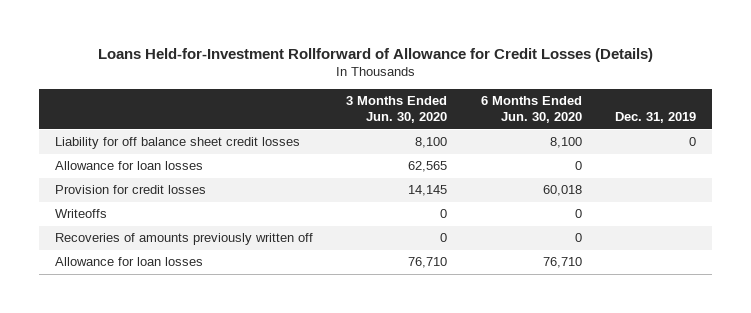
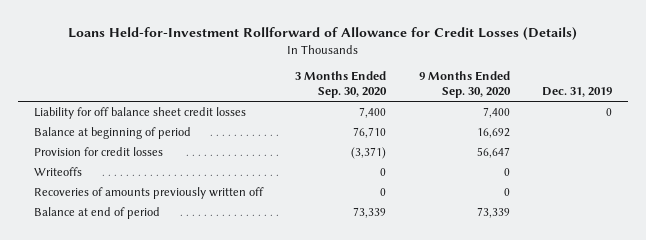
[346,95,448,124] 3 Months Ended Jun. 30, 2020 -> none
[480,95,582,124] 6 Months Ended Jun. 30, 2020 -> none
none -> [295,71,388,98] 3 Months Ended Sep. 30, 2020
none -> [418,71,511,98] 9 Months Ended Sep. 30, 2020
[55,161,204,171] Allowance for loan losses -> [34,127,192,140] Balance at beginning of period
[55,257,204,267] Allowance for loan losses -> [34,207,161,220] Balance at end of period

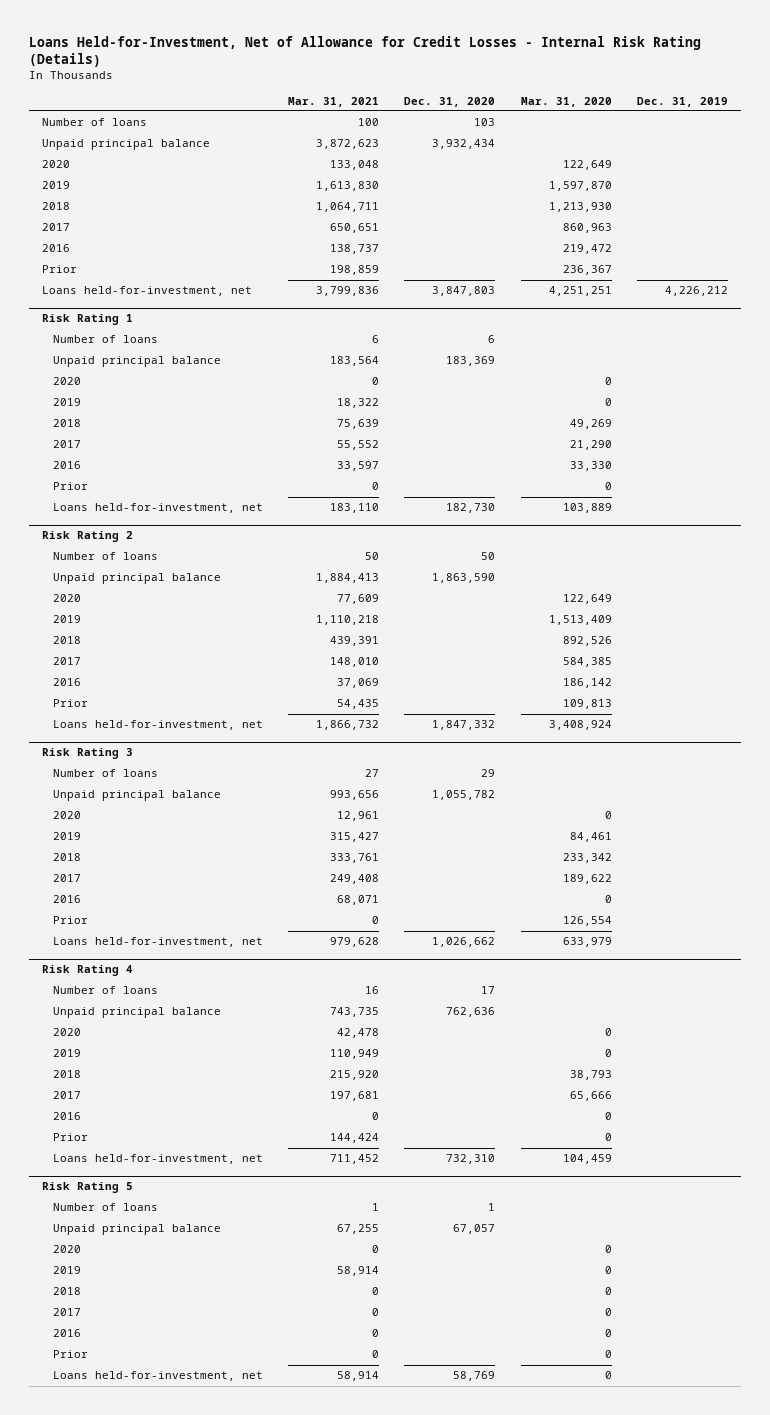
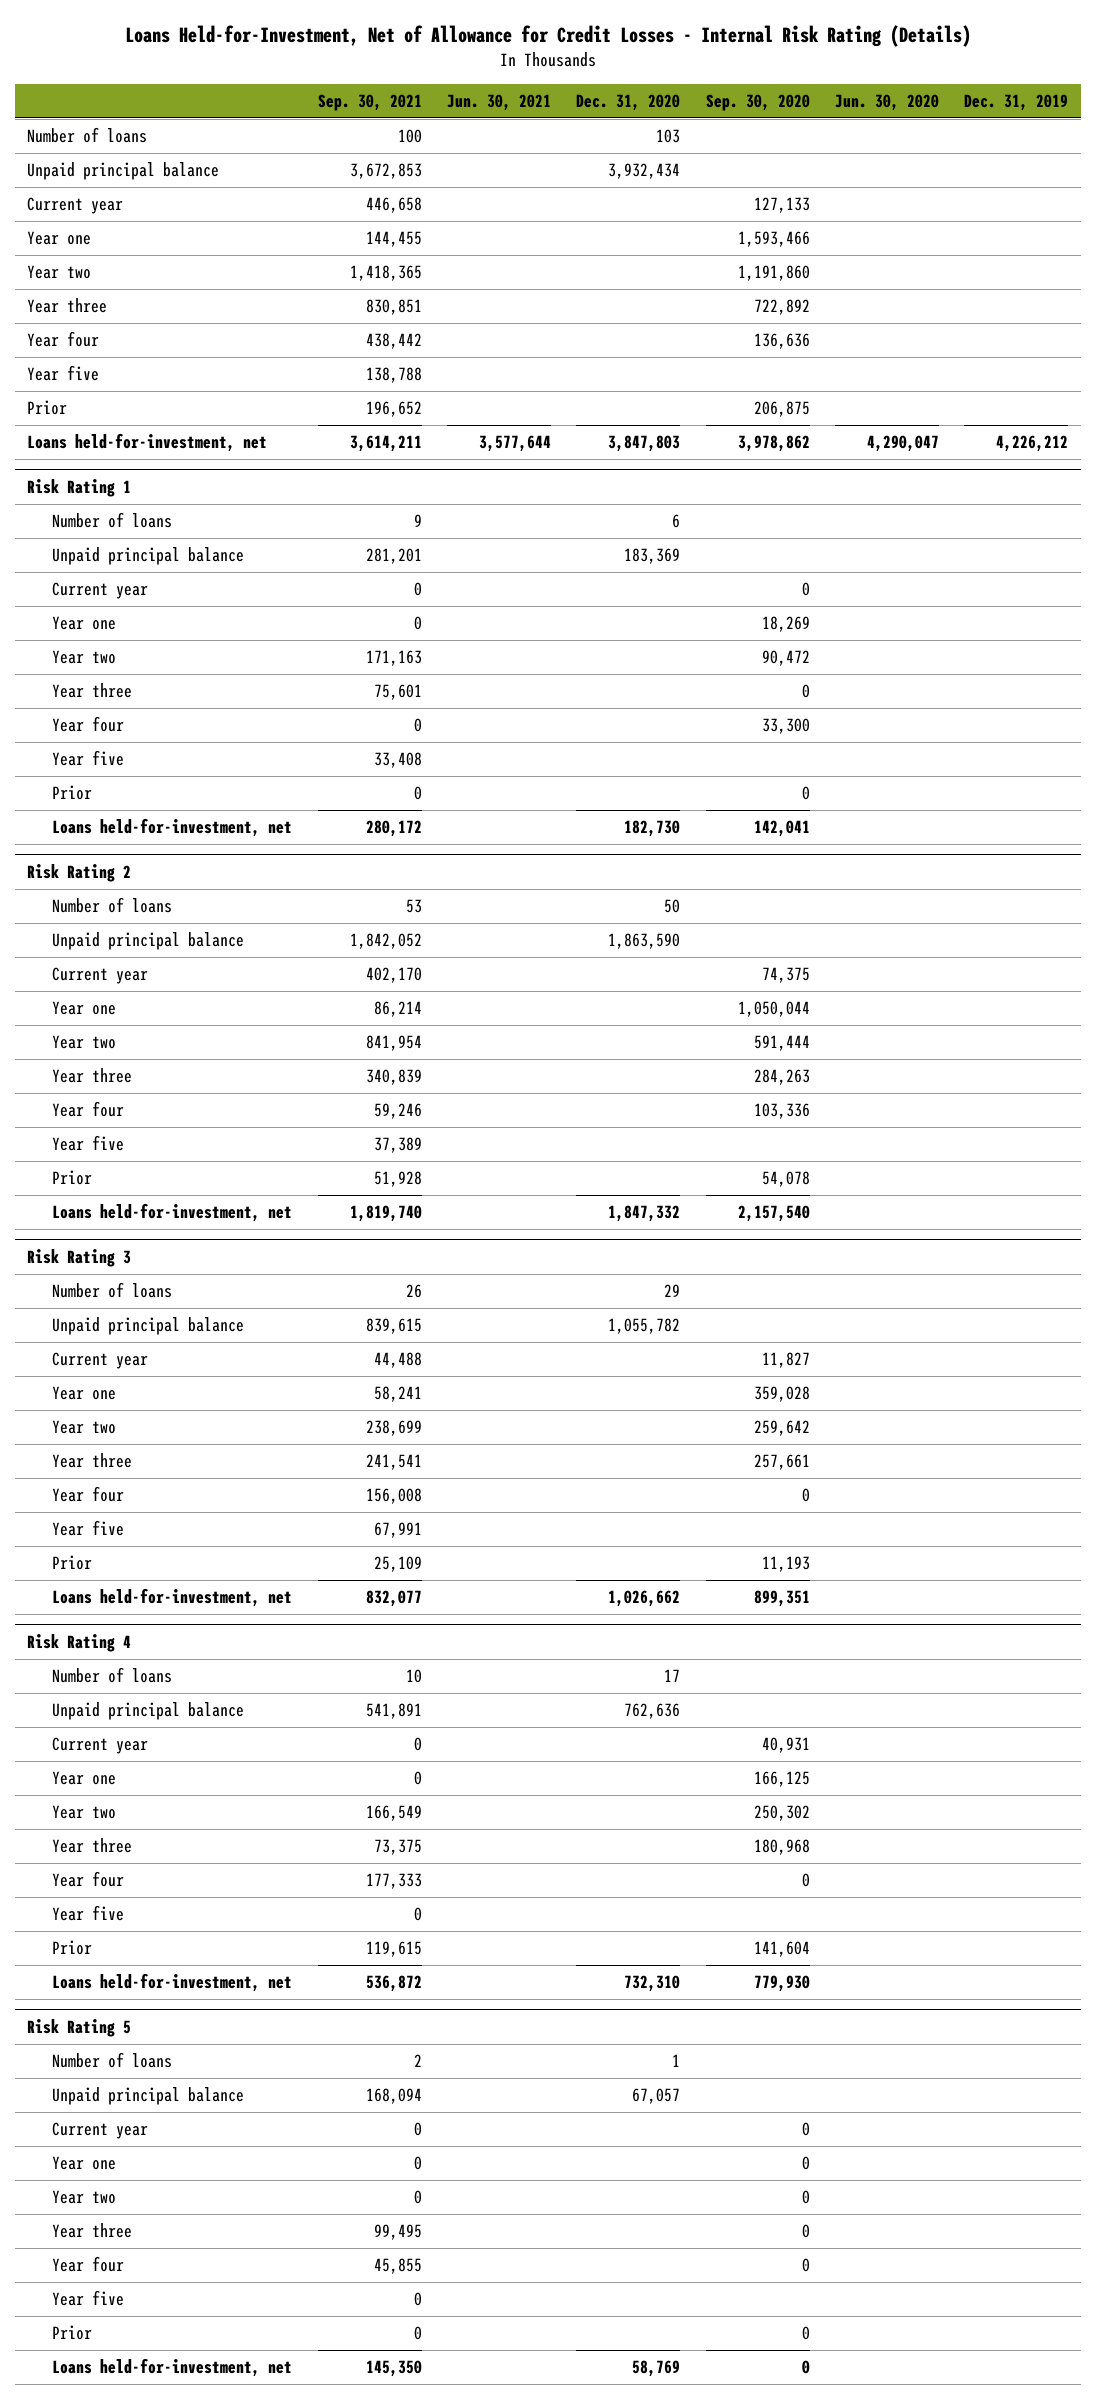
[287,96,379,107] Mar. 31, 2021 -> none
[520,96,612,107] Mar. 31, 2020 -> none
none -> [317,93,422,111] Sep. 30, 2021
none -> [446,93,551,111] Jun. 30, 2021
none -> [705,93,810,111] Sep. 30, 2020
none -> [834,93,939,111] Jun. 30, 2020
[41,160,70,169] 2020 -> [27,197,124,215] Current year
[41,181,70,190] 2019 -> [27,231,92,246] Year one
[41,202,70,211] 2018 -> [27,265,92,280] Year two
[41,223,70,232] 2017 -> [27,298,108,314] Year three
[41,244,70,253] 2016 -> [27,331,100,348] Year four
none -> [27,365,100,382] Year five
[52,377,81,386] 2020 -> [52,582,149,600] Current year
[52,398,81,407] 2019 -> [52,616,117,631] Year one
[52,419,81,428] 2018 -> [52,650,117,665] Year two
[52,440,81,449] 2017 -> [52,683,133,699] Year three
[52,461,81,470] 2016 -> [52,716,125,733] Year four
none -> [52,750,125,767] Year five
[52,594,81,603] 2020 -> [52,967,149,985] Current year
[52,615,81,624] 2019 -> [52,1001,117,1016] Year one
[52,636,81,645] 2018 -> [52,1035,117,1050] Year two
[52,657,81,666] 2017 -> [52,1068,133,1084] Year three
[52,678,81,687] 2016 -> [52,1101,125,1118] Year four
none -> [52,1135,125,1152] Year five
[52,811,81,820] 2020 -> [52,1352,149,1370] Current year
[52,832,81,841] 2019 -> [52,1386,117,1401] Year one
[52,853,81,862] 2018 -> [52,1420,117,1435] Year two
[52,874,81,883] 2017 -> [52,1453,133,1469] Year three
[52,895,81,904] 2016 -> [52,1486,125,1503] Year four
none -> [52,1520,125,1537] Year five
[52,1028,81,1037] 2020 -> [52,1737,149,1755] Current year
[52,1049,81,1058] 2019 -> [52,1771,117,1786] Year one
[52,1070,81,1079] 2018 -> [52,1805,117,1820] Year two
[52,1091,81,1100] 2017 -> [52,1838,133,1854] Year three
[52,1112,81,1121] 2016 -> [52,1871,125,1888] Year four
none -> [52,1905,125,1922] Year five
[52,1245,81,1254] 2020 -> [52,2122,149,2140] Current year
[52,1266,81,1275] 2019 -> [52,2156,117,2171] Year one
[52,1287,81,1296] 2018 -> [52,2190,117,2205] Year two
[52,1308,81,1317] 2017 -> [52,2223,133,2239] Year three
[52,1329,81,1338] 2016 -> [52,2256,125,2273] Year four
none -> [52,2290,125,2307] Year five

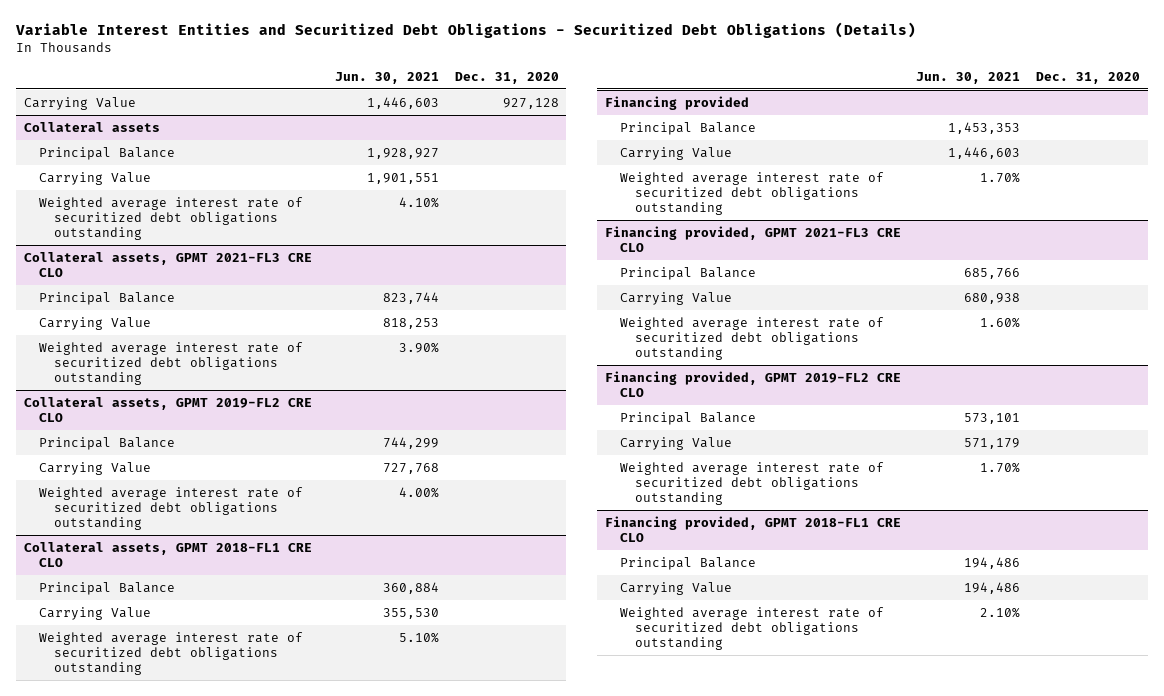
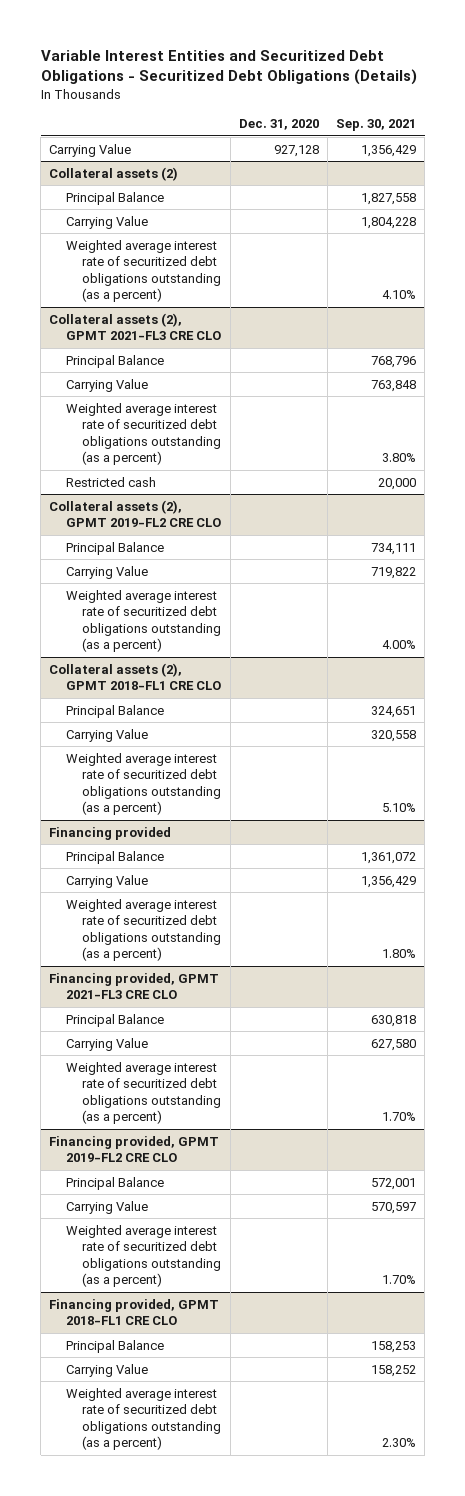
[335,71,440,84] Jun. 30, 2021 -> none
none -> [336,119,417,132] Sep. 30, 2021
[23,121,160,132] Collateral assets -> [49,166,179,181] Collateral assets (2)
[38,196,303,241] Weighted average interest rate of securitized debt obligations outstanding -> [65,239,222,303] Weighted average interest rate of securitized debt obligations outstanding (as a percent)
[23,251,312,278] Collateral assets, GPMT 2021-FL3 CRE CLO -> [49,312,221,341] Collateral assets (2), GPMT 2021-FL3 CRE CLO
[38,341,303,386] Weighted average interest rate of securitized debt obligations outstanding -> [65,402,222,466] Weighted average interest rate of securitized debt obligations outstanding (as a percent)
none -> [65,476,156,487] Restricted cash
[23,396,312,423] Collateral assets, GPMT 2019-FL2 CRE CLO -> [49,499,221,528] Collateral assets (2), GPMT 2019-FL2 CRE CLO
[38,486,303,531] Weighted average interest rate of securitized debt obligations outstanding -> [65,589,222,653] Weighted average interest rate of securitized debt obligations outstanding (as a percent)
[23,541,312,568] Collateral assets, GPMT 2018-FL1 CRE CLO -> [49,662,221,691] Collateral assets (2), GPMT 2018-FL1 CRE CLO
[38,631,303,676] Weighted average interest rate of securitized debt obligations outstanding -> [65,752,222,816] Weighted average interest rate of securitized debt obligations outstanding (as a percent)
[619,171,884,216] Weighted average interest rate of securitized debt obligations outstanding -> [65,898,222,962] Weighted average interest rate of securitized debt obligations outstanding (as a percent)
[619,316,884,361] Weighted average interest rate of securitized debt obligations outstanding -> [65,1061,222,1125] Weighted average interest rate of securitized debt obligations outstanding (as a percent)
[619,461,884,506] Weighted average interest rate of securitized debt obligations outstanding -> [65,1224,222,1288] Weighted average interest rate of securitized debt obligations outstanding (as a percent)
[619,606,884,651] Weighted average interest rate of securitized debt obligations outstanding -> [65,1387,222,1451] Weighted average interest rate of securitized debt obligations outstanding (as a percent)

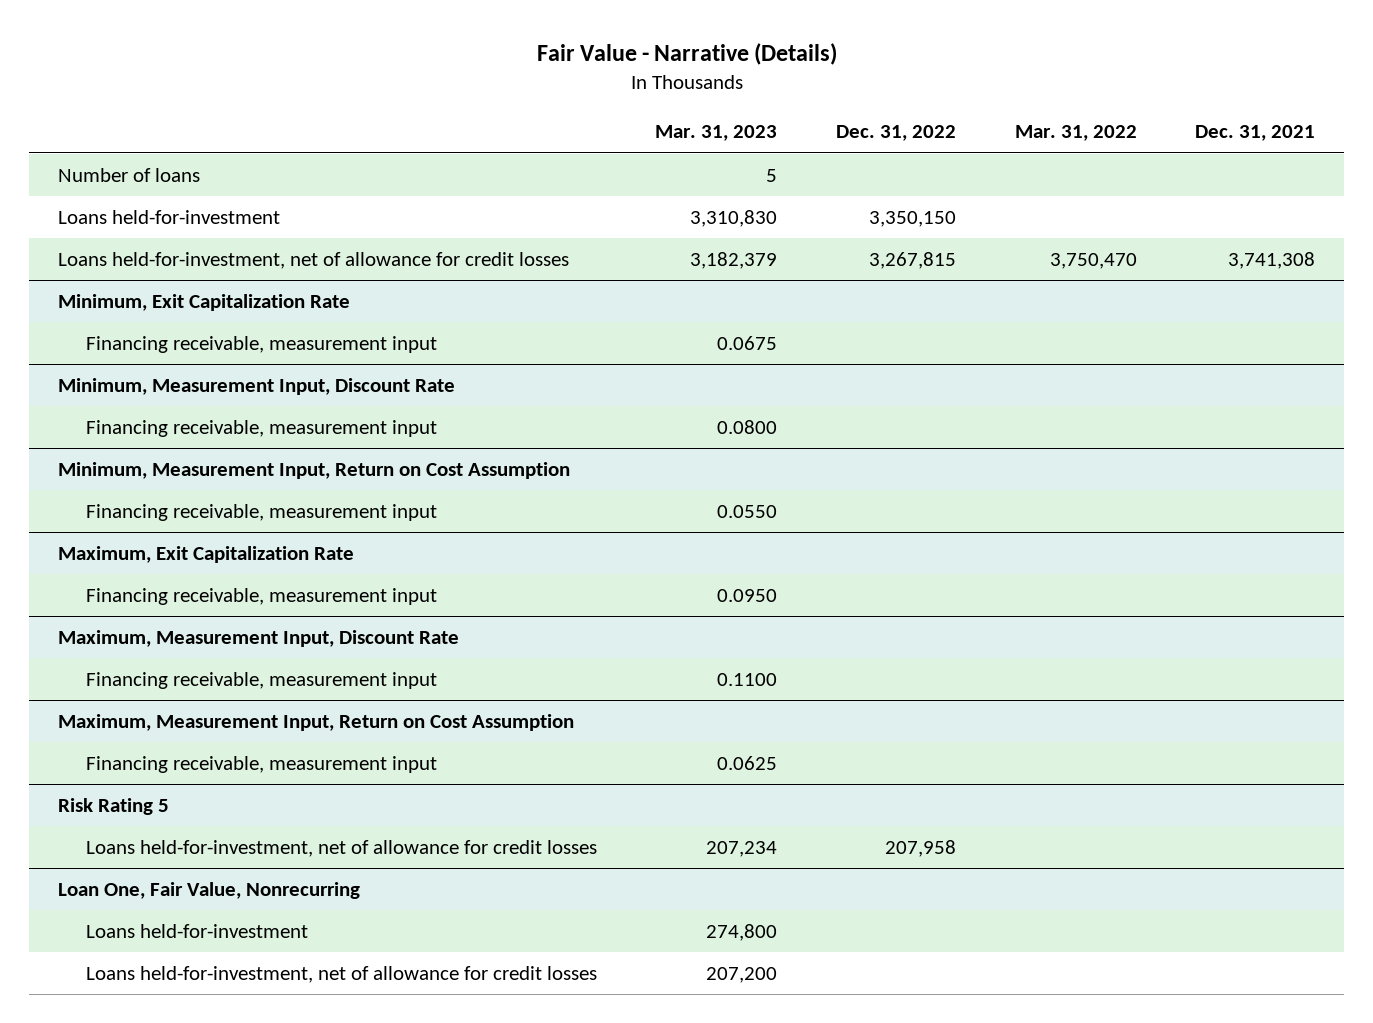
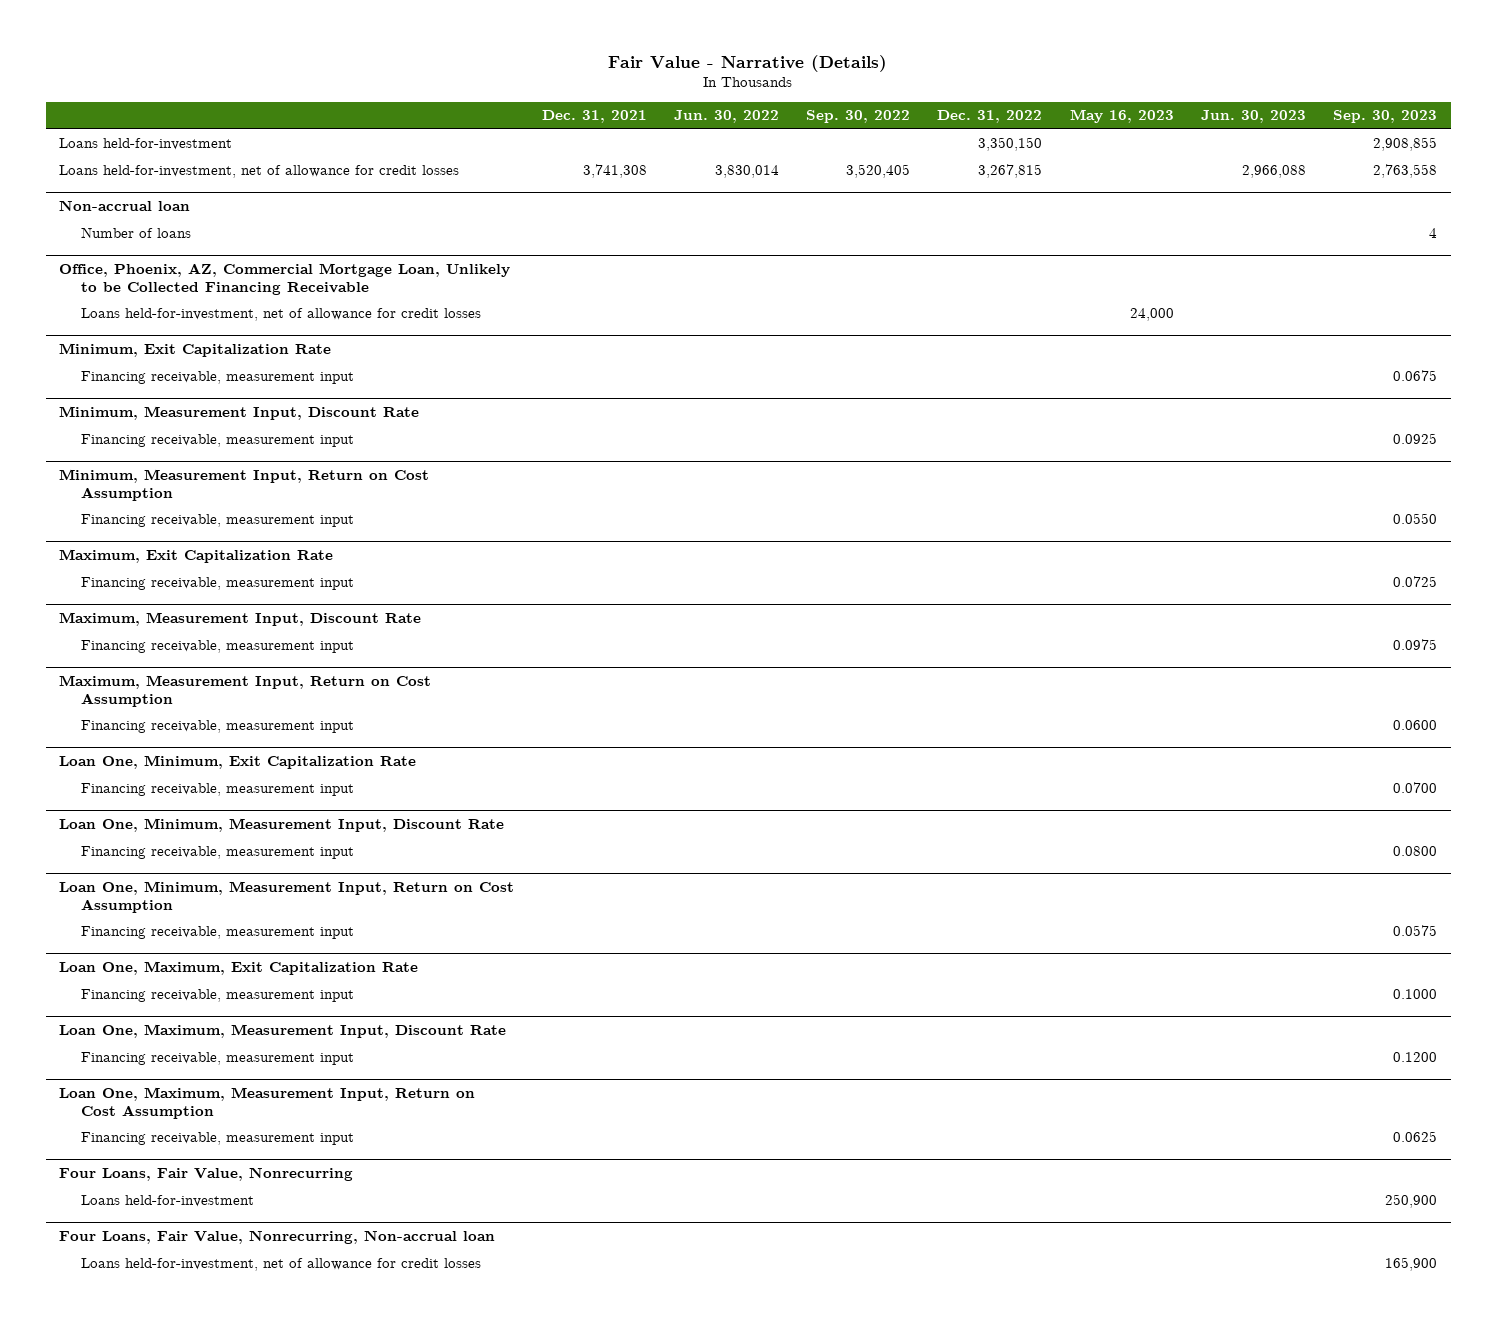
[655,125,778,142] Mar. 31, 2023 -> none
[1014,125,1137,142] Mar. 31, 2022 -> none
none -> [673,110,779,124] Jun. 30, 2022
none -> [806,110,911,124] Sep. 30, 2022
none -> [1069,109,1174,124] May 16, 2023
none -> [1201,110,1307,124] Jun. 30, 2023
none -> [1333,110,1438,124] Sep. 30, 2023
[57,167,200,182] Number of loans -> none
none -> [59,200,191,212] Non-accrual loan
none -> [80,227,191,239] Number of loans
none -> [59,263,511,295] Office, Phoenix, AZ, Commercial Mortgage Loan, Unlikely to be Collected Financing Receivable
none -> [80,308,481,322] Loans held-for-investment, net of allowance for credit losses
[57,797,169,815] Risk Rating 5 -> none
[85,839,597,857] Loans held-for-investment, net of allowance for credit losses -> none
none -> [59,755,417,770] Loan One, Minimum, Exit Capitalization Rate
none -> [80,783,354,797] Financing receivable, measurement input
none -> [59,818,505,833] Loan One, Minimum, Measurement Input, Discount Rate
none -> [80,846,354,860] Financing receivable, measurement input
none -> [59,881,515,913] Loan One, Minimum, Measurement Input, Return on Cost Assumption
none -> [80,926,354,940] Financing receivable, measurement input
none -> [59,961,419,976] Loan One, Maximum, Exit Capitalization Rate
none -> [80,989,354,1003] Financing receivable, measurement input
none -> [59,1024,507,1039] Loan One, Maximum, Measurement Input, Discount Rate
none -> [80,1052,354,1066] Financing receivable, measurement input
none -> [59,1087,476,1119] Loan One, Maximum, Measurement Input, Return on Cost Assumption
none -> [80,1132,354,1146] Financing receivable, measurement input
[57,881,360,899] Loan One, Fair Value, Nonrecurring -> [59,1167,354,1182] Four Loans, Fair Value, Nonrecurring
[85,965,597,983] Loans held-for-investment, net of allowance for credit losses -> none
none -> [59,1230,496,1245] Four Loans, Fair Value, Nonrecurring, Non-accrual loan
none -> [80,1258,481,1272] Loans held-for-investment, net of allowance for credit losses

